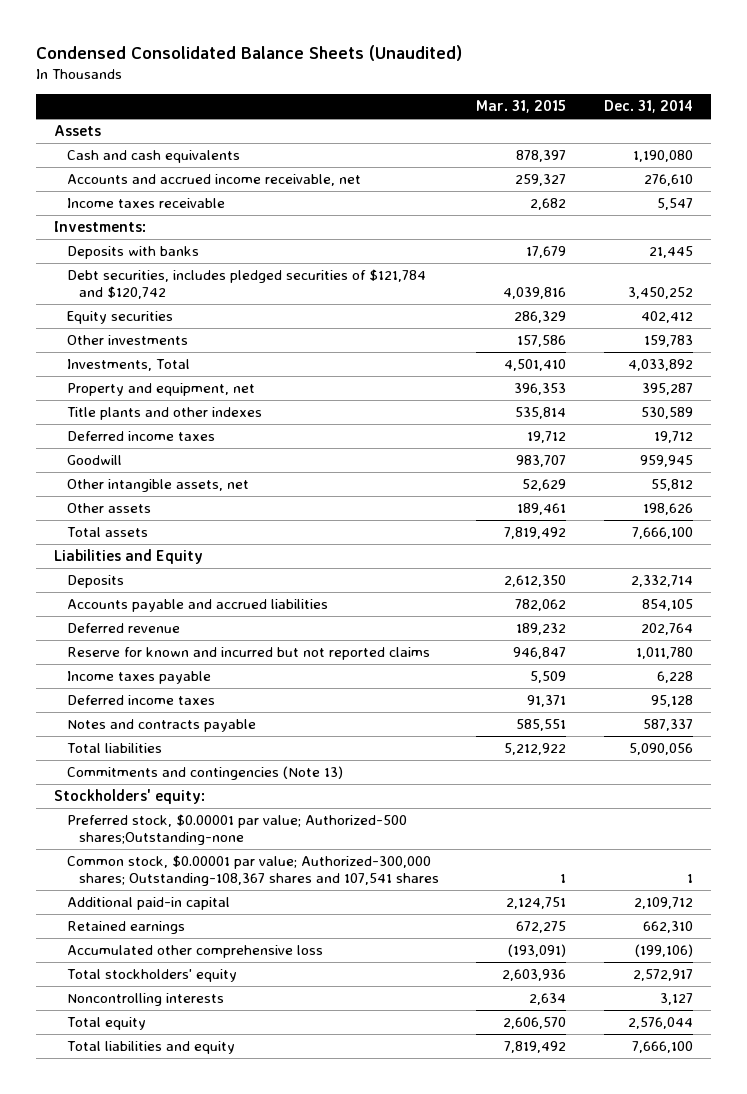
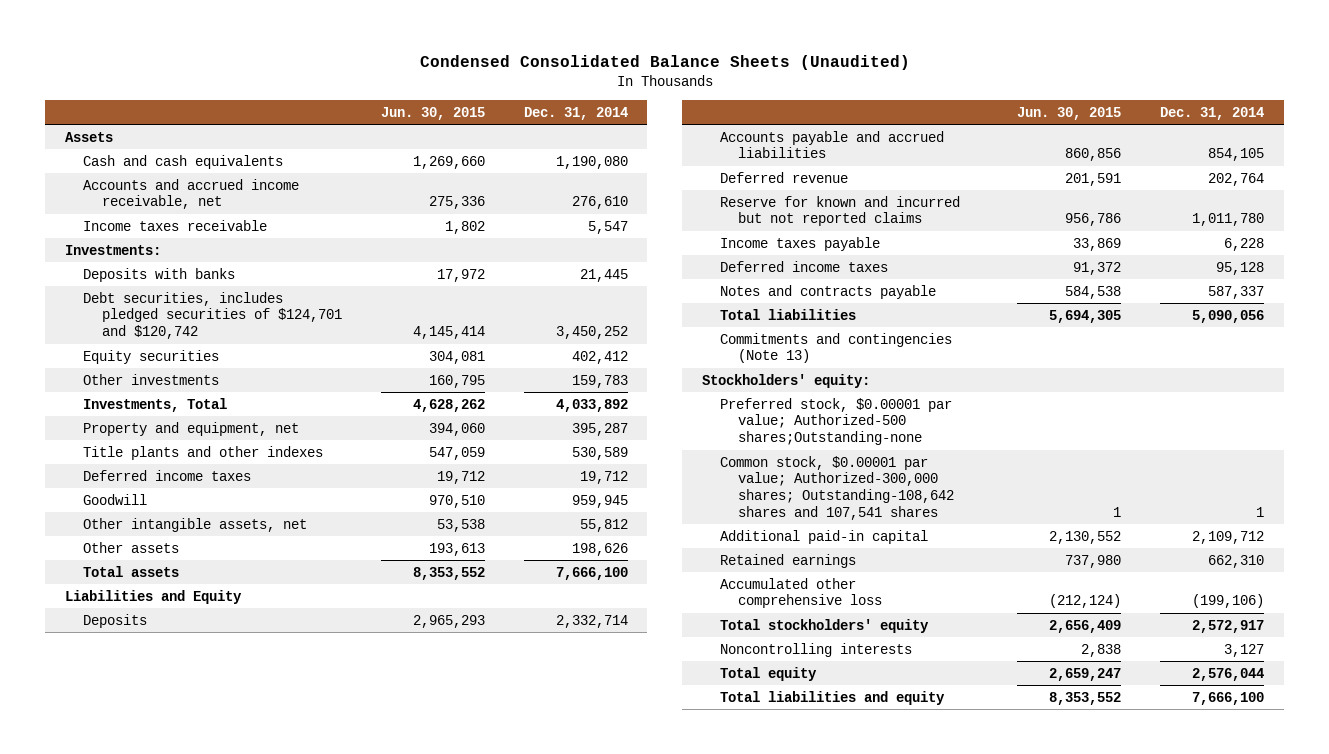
[476,100,567,114] Mar. 31, 2015 -> none
none -> [380,106,485,120] Jun. 30, 2015
[66,268,426,300] Debt securities, includes pledged securities of $121,784 and $120,742 -> [83,291,342,340] Debt securities, includes pledged securities of $124,701 and $120,742
[66,854,439,887] Common stock, $0.00001 par value; Authorized-300,000 shares; Outstanding-108,367 shares and 107,541 shares -> [719,455,955,520] Common stock, $0.00001 par value; Authorized-300,000 shares; Outstanding-108,642 shares and 107,541 shares

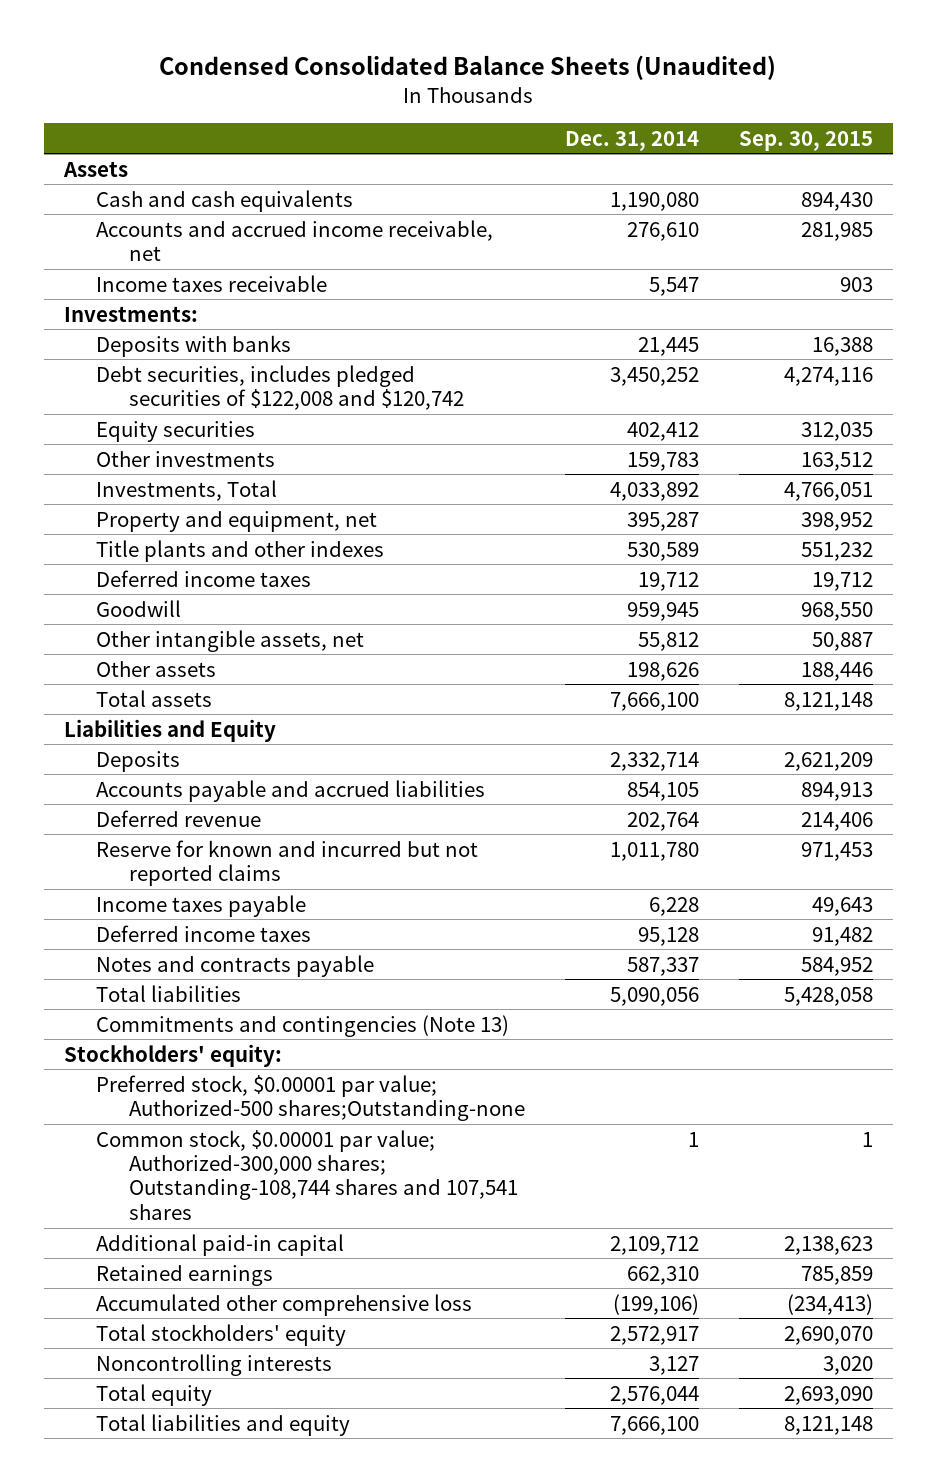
[380,106,485,120] Jun. 30, 2015 -> none
none -> [739,130,874,151] Sep. 30, 2015
[83,291,342,340] Debt securities, includes pledged securities of $124,701 and $120,742 -> [96,364,464,411] Debt securities, includes pledged securities of $122,008 and $120,742
[719,455,955,520] Common stock, $0.00001 par value; Authorized-300,000 shares; Outstanding-108,642 shares and 107,541 shares -> [96,1129,518,1220] Common stock, $0.00001 par value; Authorized-300,000 shares; Outstanding-108,744 shares and 107,541 shares

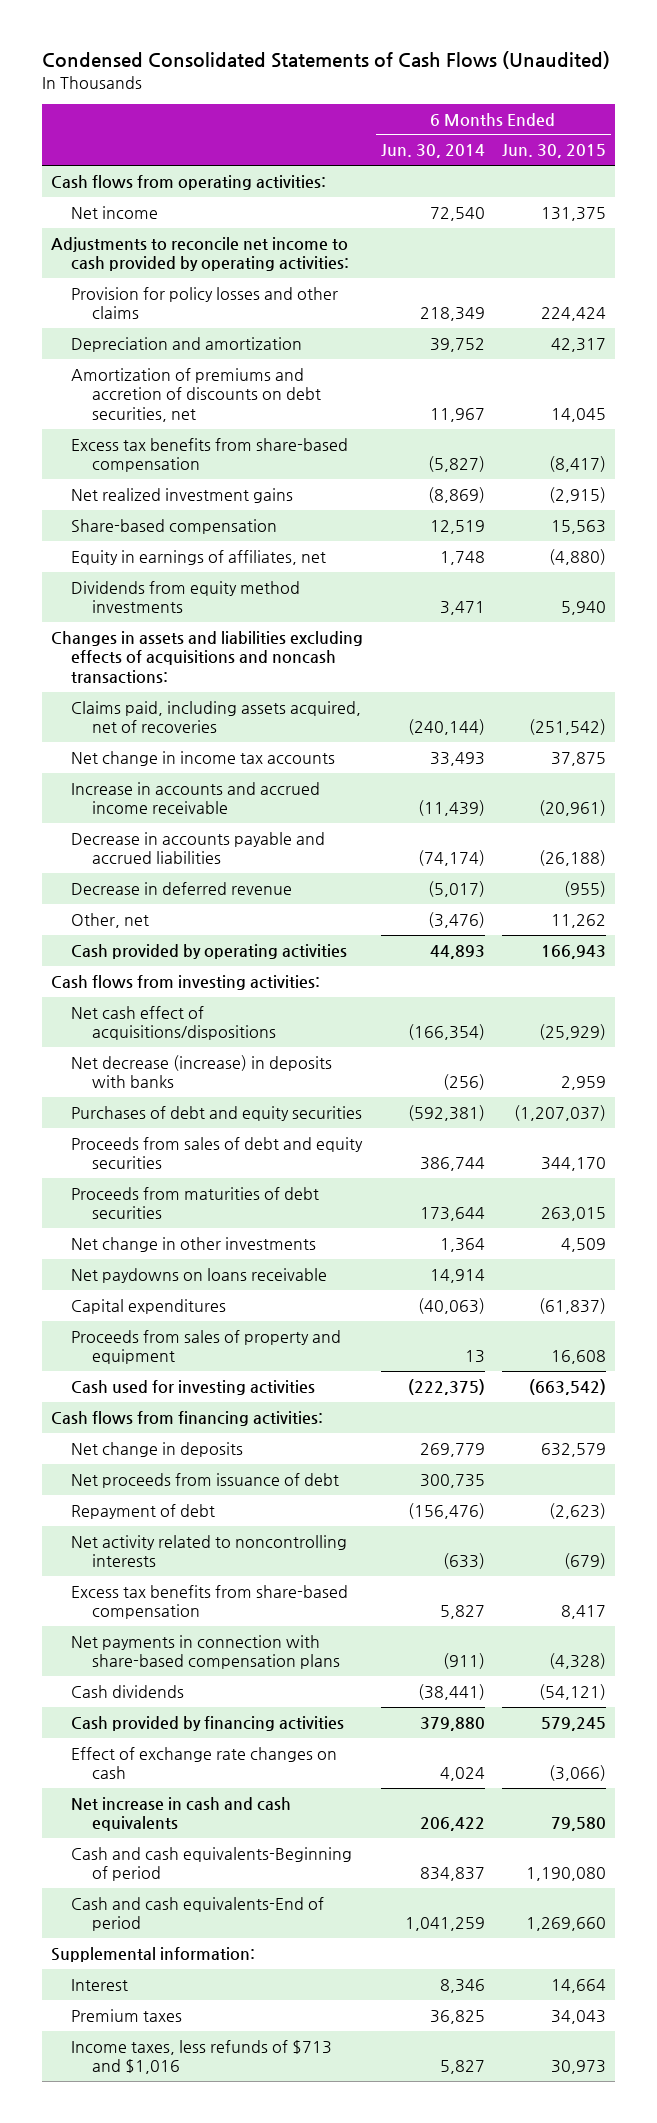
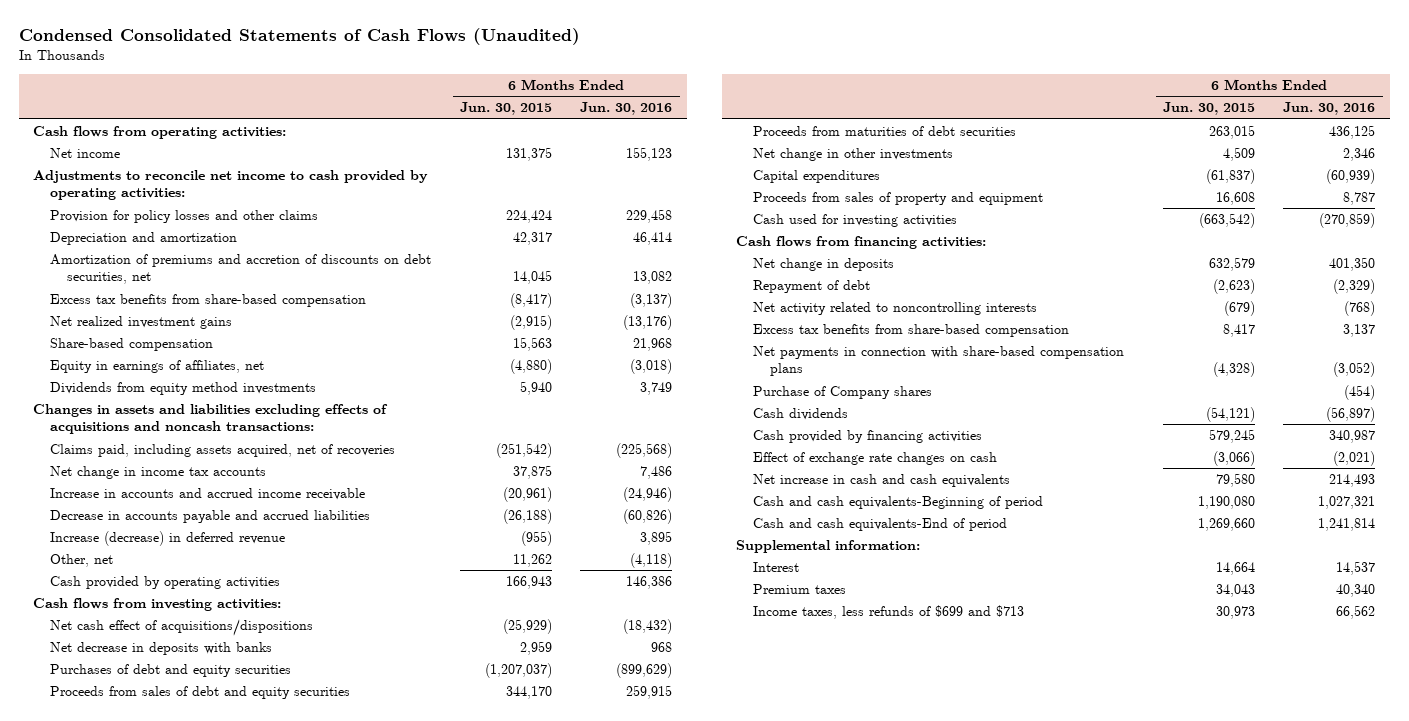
[380,144,485,159] Jun. 30, 2014 -> none
none -> [580,102,673,116] Jun. 30, 2016
[71,881,293,895] Decrease in deferred revenue -> [50,530,286,546] Increase (decrease) in deferred revenue
[71,1054,333,1089] Net decrease (increase) in deposits with banks -> [50,641,273,655] Net decrease in deposits with banks
[71,1267,328,1283] Net paydowns on loans receivable -> none
[71,1472,340,1488] Net proceeds from issuance of debt -> none
none -> [753,385,933,399] Purchase of Company shares
[71,2039,333,2075] Income taxes, less refunds of $713 and $1,016 -> [753,604,1025,619] Income taxes, less refunds of $699 and $713

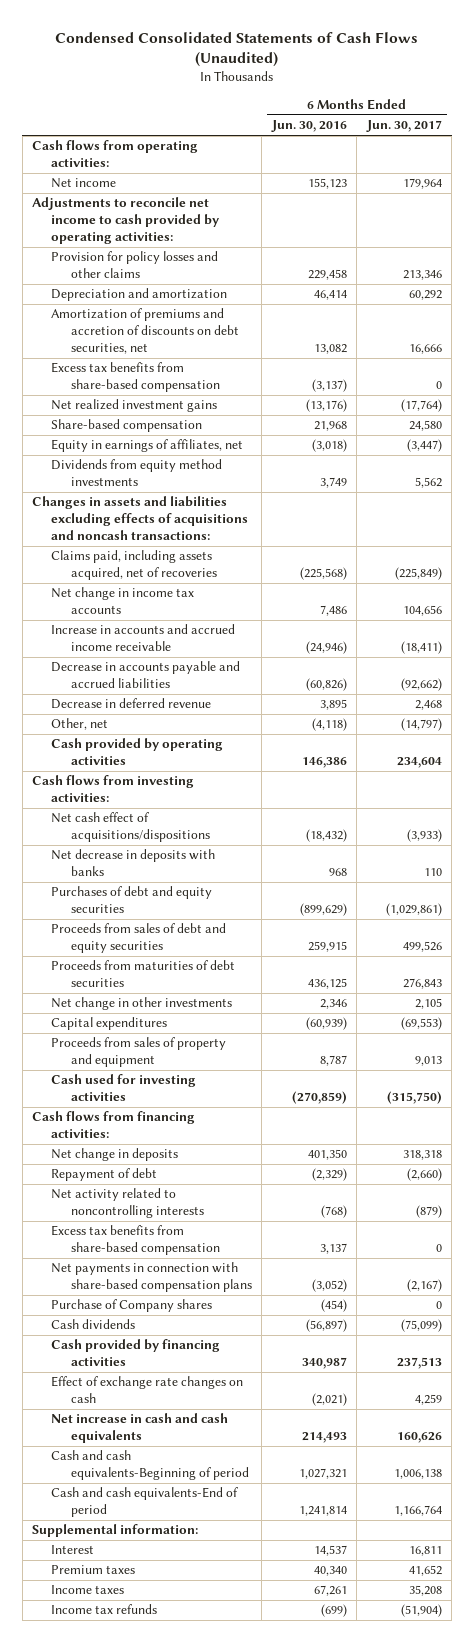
[459,102,552,116] Jun. 30, 2015 -> none
none -> [365,120,442,133] Jun. 30, 2017
[50,530,286,546] Increase (decrease) in deferred revenue -> [51,698,212,710] Decrease in deferred revenue
[753,604,1025,619] Income taxes, less refunds of $699 and $713 -> none
none -> [51,1585,125,1595] Income taxes
none -> [51,1604,158,1615] Income tax refunds

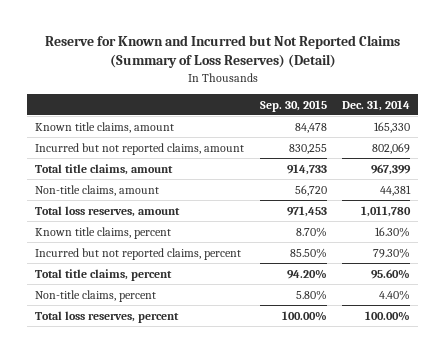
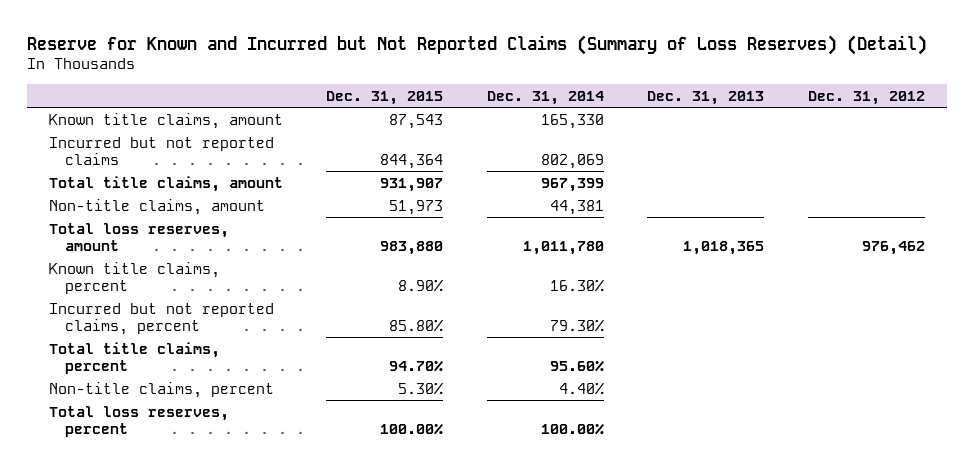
[259,99,327,112] Sep. 30, 2015 -> none
none -> [326,90,444,105] Dec. 31, 2015
none -> [647,90,765,105] Dec. 31, 2013
none -> [807,90,925,105] Dec. 31, 2012
[34,142,244,155] Incurred but not reported claims, amount -> [48,136,274,165] Incurred but not reported claims

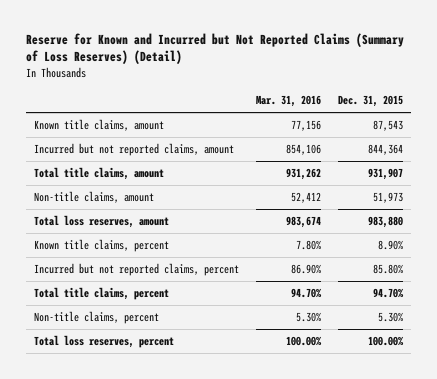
[486,90,604,105] Dec. 31, 2014 -> none
[647,90,765,105] Dec. 31, 2013 -> none
[807,90,925,105] Dec. 31, 2012 -> none
none -> [255,95,321,108] Mar. 31, 2016
[48,136,274,165] Incurred but not reported claims -> [34,142,235,156] Incurred but not reported claims, amount

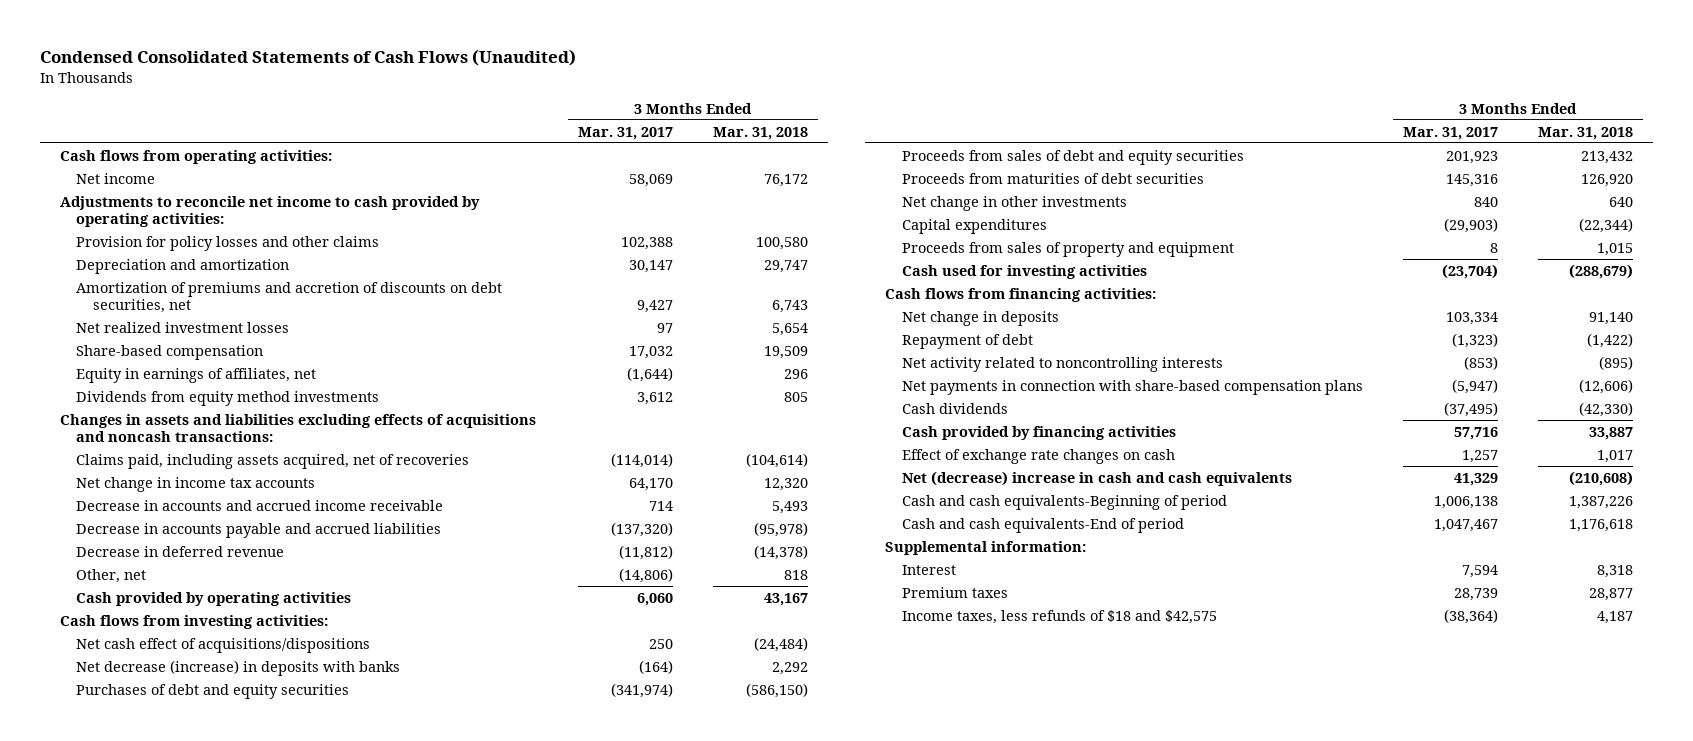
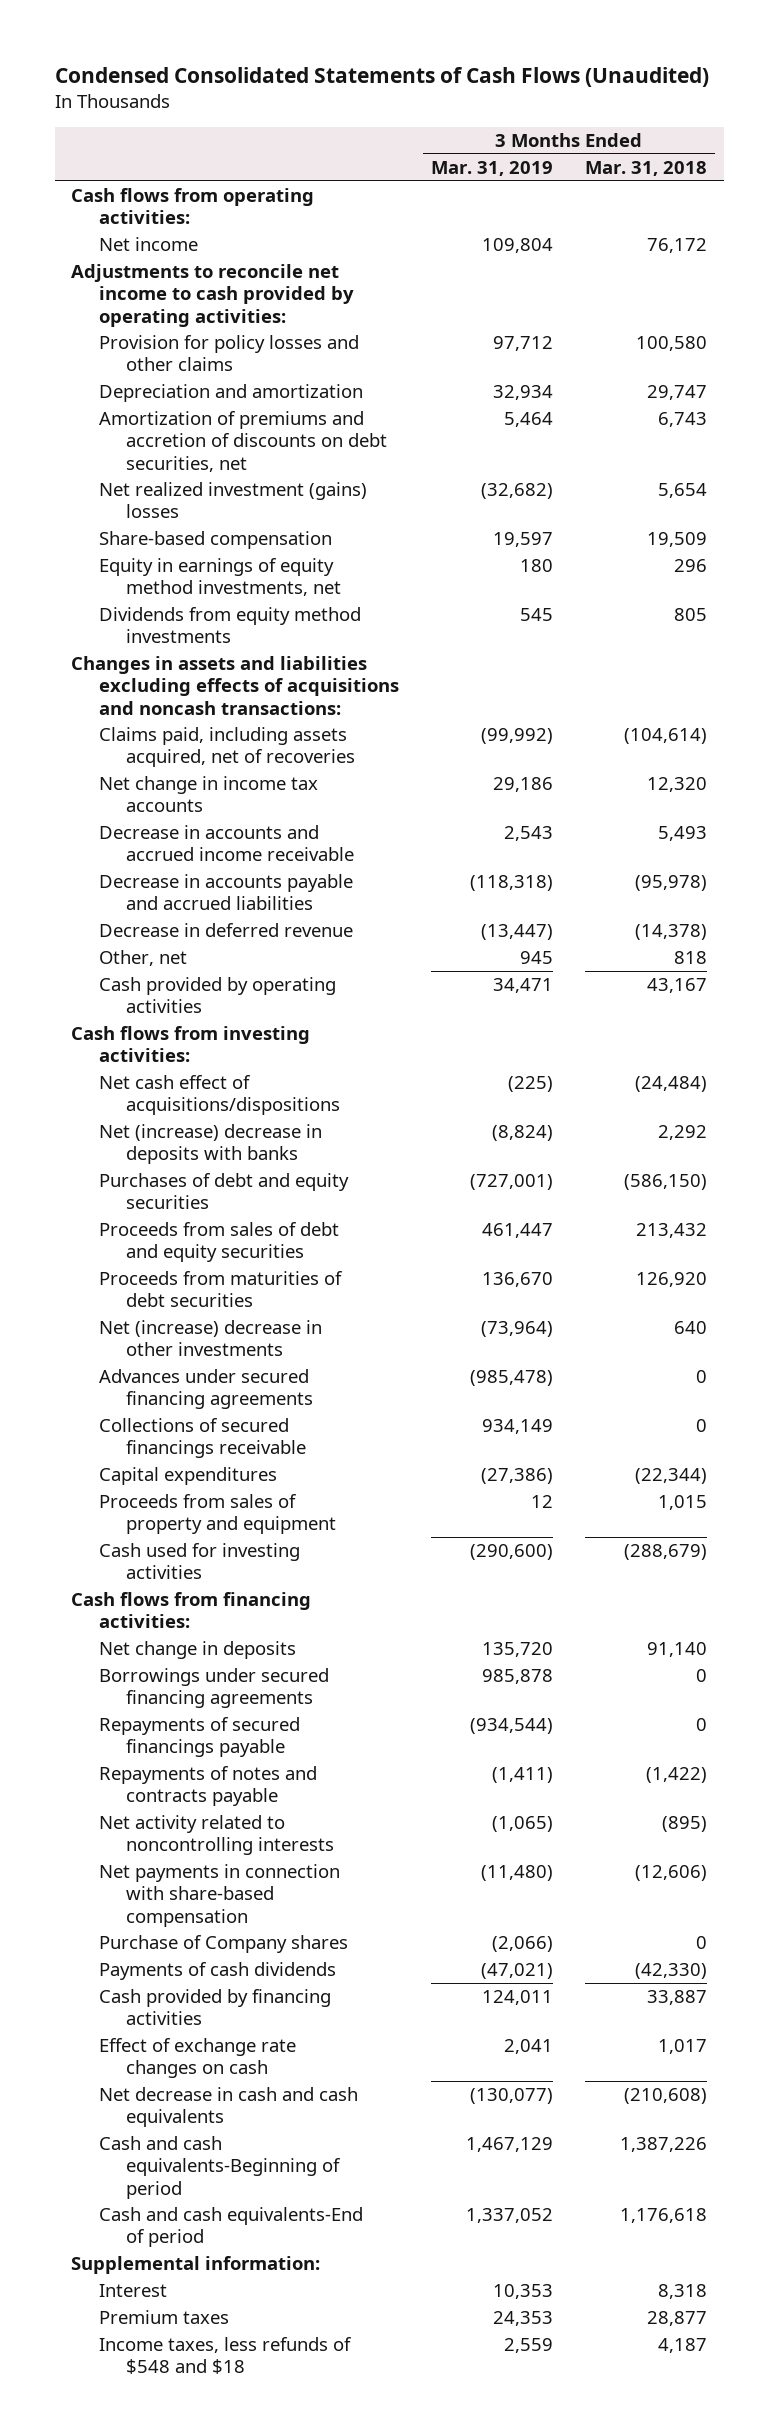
[577,126,673,140] Mar. 31, 2017 -> none
none -> [431,160,554,176] Mar. 31, 2019
[76,321,290,333] Net realized investment losses -> [98,482,367,519] Net realized investment (gains) losses
[76,367,317,383] Equity in earnings of affiliates, net -> [98,558,342,597] Equity in earnings of equity method investments, net
[76,659,401,676] Net decrease (increase) in deposits with banks -> [98,1124,322,1165] Net (increase) decrease in deposits with banks
[901,195,1127,211] Net change in other investments -> [98,1320,322,1357] Net (increase) decrease in other investments
none -> [98,1369,314,1410] Advances under secured financing agreements
none -> [98,1418,307,1459] Collections of secured financings receivable
none -> [98,1668,329,1709] Borrowings under secured financing agreements
none -> [98,1717,300,1758] Repayments of secured financings payable
[901,333,1033,349] Repayment of debt -> [98,1766,317,1807] Repayments of notes and contracts payable
[901,379,1363,395] Net payments in connection with share-based compensation plans -> [98,1864,340,1927] Net payments in connection with share-based compensation
none -> [98,1935,348,1954] Purchase of Company shares
[901,402,1008,414] Cash dividends -> [98,1962,336,1981] Payments of cash dividends
[901,470,1292,486] Net (decrease) increase in cash and cash equivalents -> [98,2087,358,2128] Net decrease in cash and cash equivalents
[901,609,1217,624] Income taxes, less refunds of $18 and $42,575 -> [98,2337,352,2375] Income taxes, less refunds of $548 and $18

